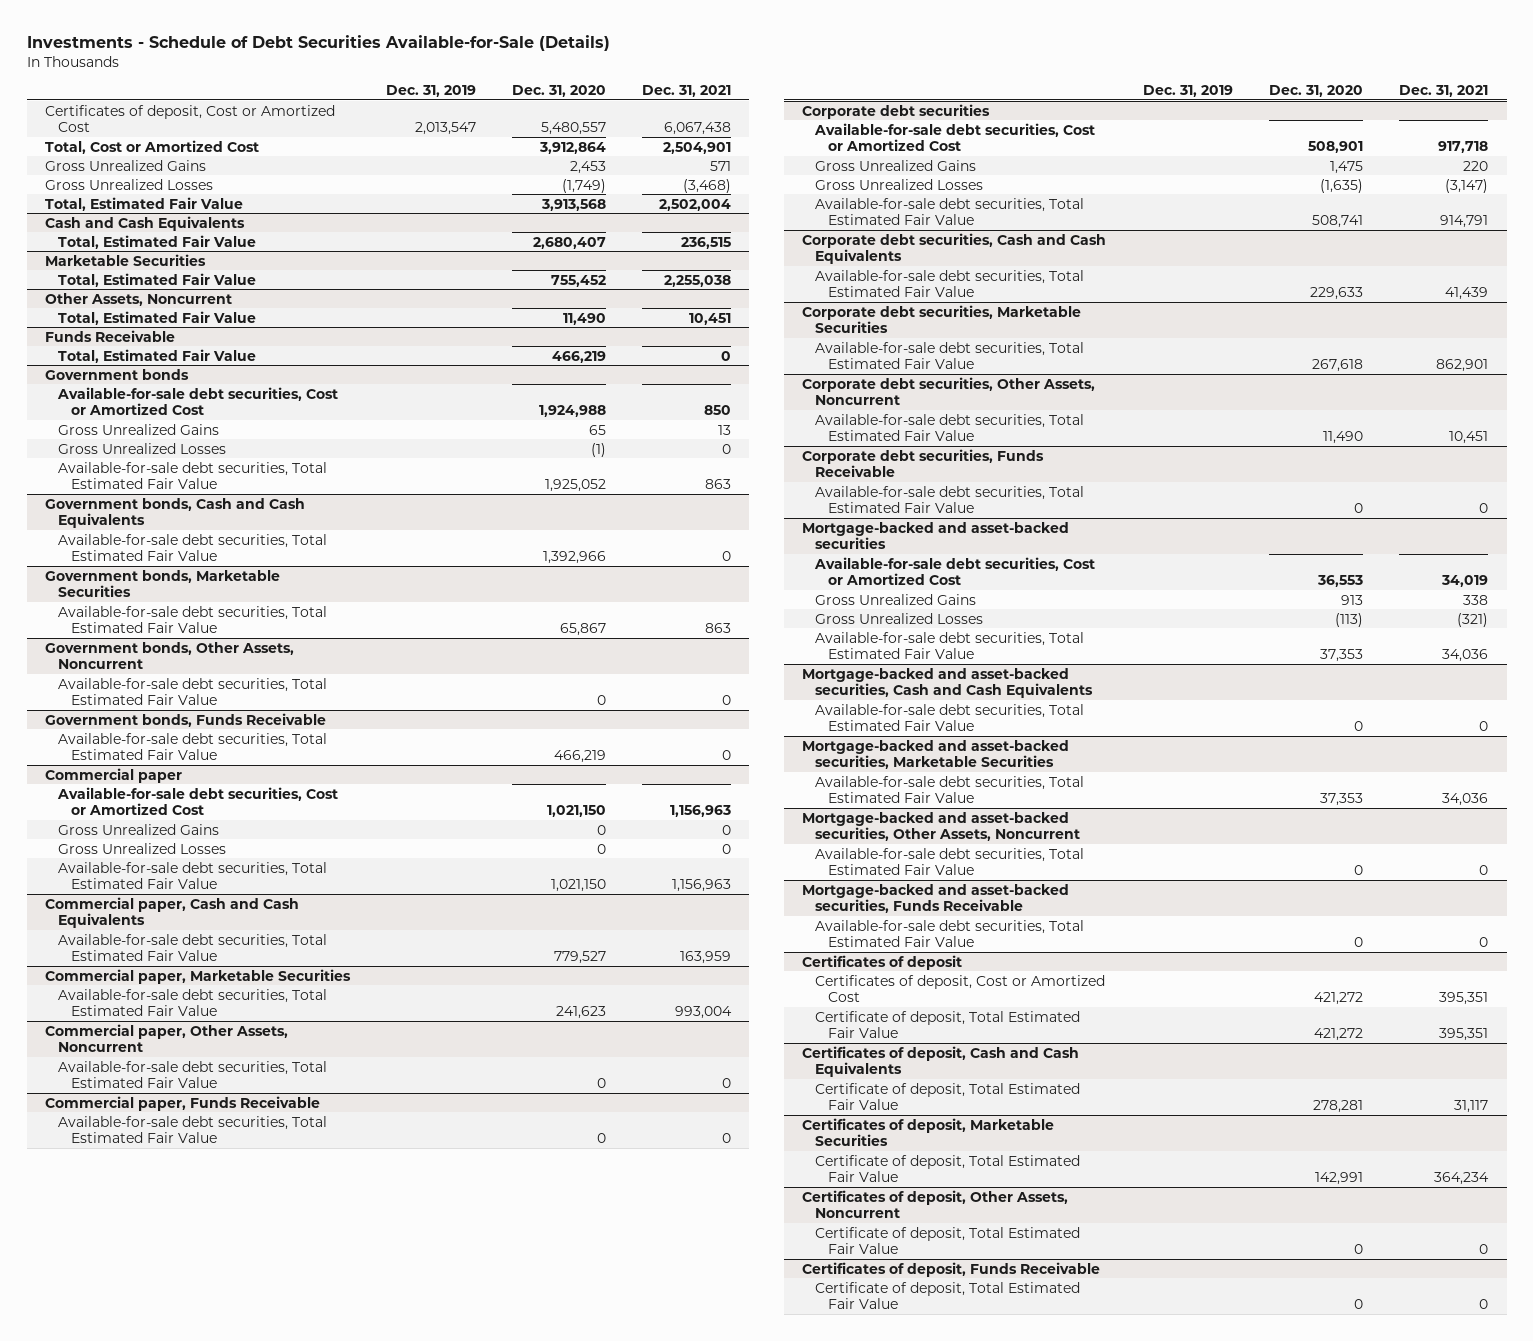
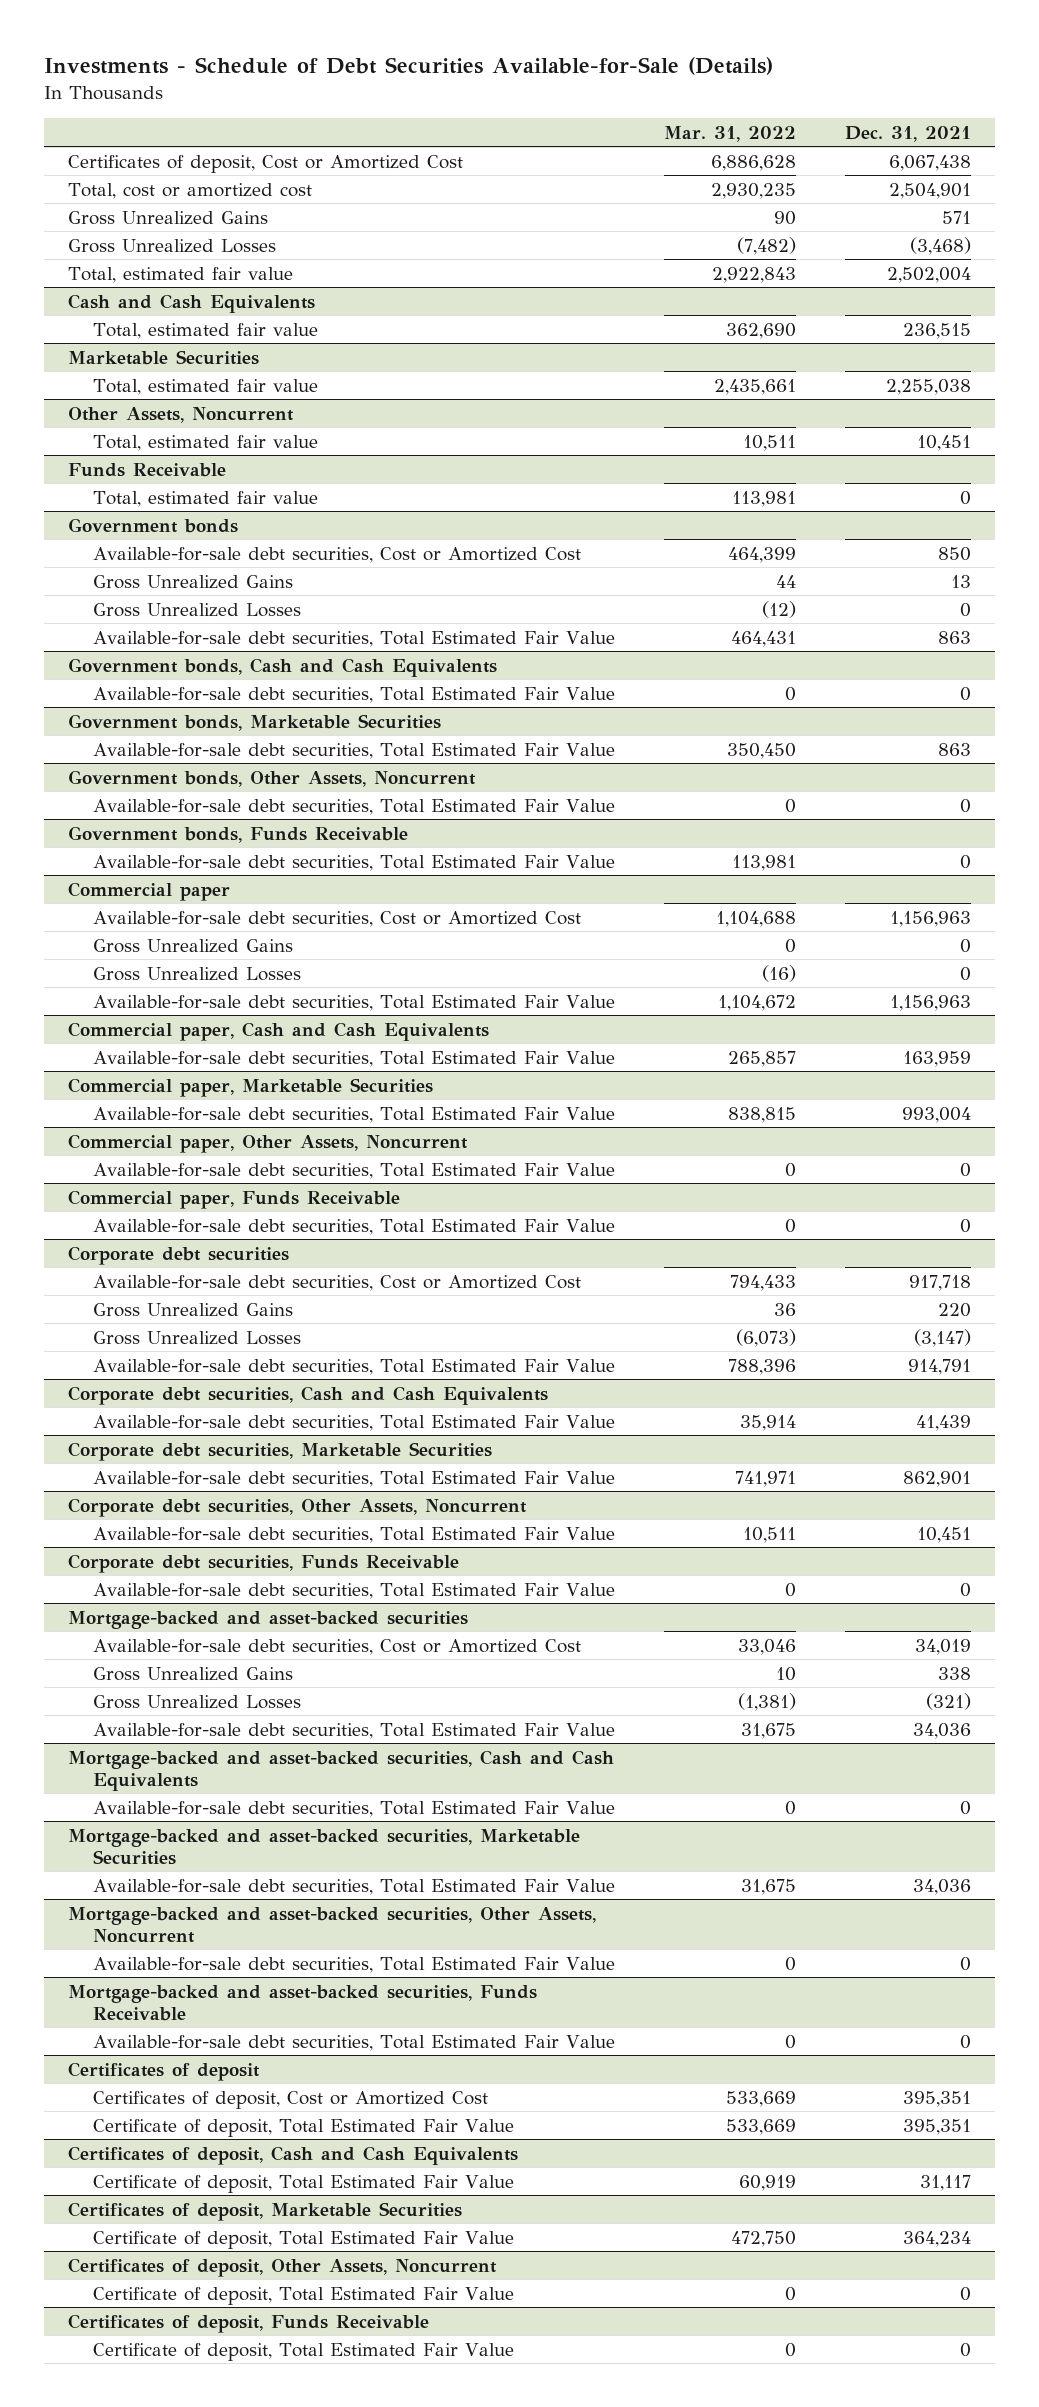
[385,84,476,97] Dec. 31, 2019 -> none
[512,84,607,97] Dec. 31, 2020 -> none
none -> [663,125,796,142] Mar. 31, 2022
[44,139,259,154] Total, Cost or Amortized Cost -> [68,182,313,199] Total, cost or amortized cost
[44,196,243,211] Total, Estimated Fair Value -> [68,266,294,283] Total, estimated fair value
[57,234,256,249] Total, Estimated Fair Value -> [92,322,318,339] Total, estimated fair value
[57,272,256,287] Total, Estimated Fair Value -> [92,378,318,395] Total, estimated fair value
[57,310,256,325] Total, Estimated Fair Value -> [92,434,318,451] Total, estimated fair value
[57,348,256,363] Total, Estimated Fair Value -> [92,490,318,507] Total, estimated fair value

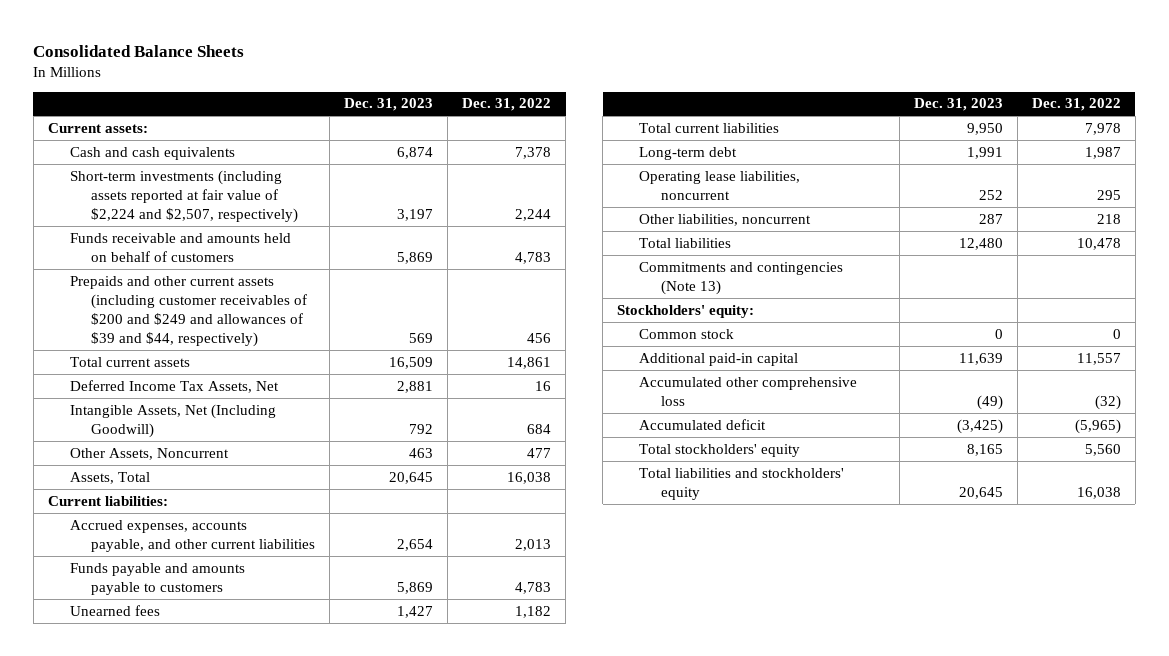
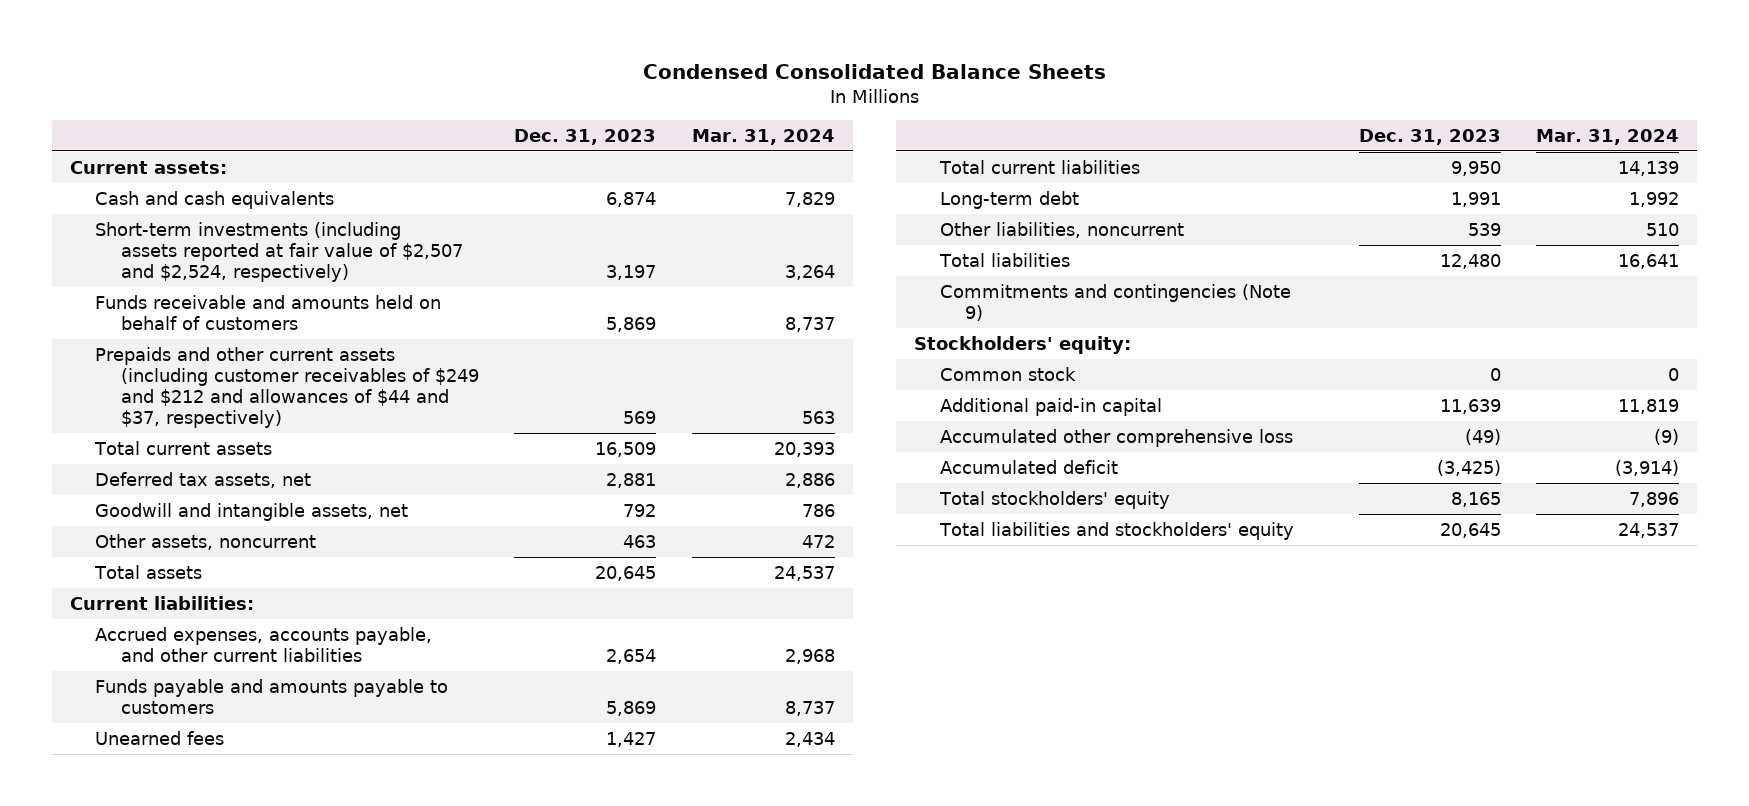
[33,44,245,57] Consolidated Balance Sheets -> [642,64,1106,80] Condensed Consolidated Balance Sheets
[462,98,552,112] Dec. 31, 2022 -> none
none -> [691,128,835,145] Mar. 31, 2024
[69,169,299,224] Short-term investments (including assets reported at fair value of $2,224 and $2,507, respectively) -> [95,221,463,283] Short-term investments (including assets reported at fair value of $2,507 and $2,524, respectively)
[69,275,308,348] Prepaids and other current assets (including customer receivables of $200 and $249 and allowances of $39 and $44, respectively) -> [95,346,479,429] Prepaids and other current assets (including customer receivables of $249 and $212 and allowances of $44 and $37, respectively)
[69,379,279,393] Deferred Income Tax Assets, Net -> [95,471,312,488] Deferred tax assets, net
[69,403,276,438] Intangible Assets, Net (Including Goodwill) -> [95,502,409,521] Goodwill and intangible assets, net
[69,447,229,460] Other Assets, Noncurrent -> [95,533,317,550] Other assets, noncurrent
[69,471,150,484] Assets, Total -> [94,564,203,579] Total assets
[639,170,801,200] Operating lease liabilities, noncurrent -> none
[978,213,1003,224] 287 -> [1467,222,1501,236] 539
[639,261,844,295] Commitments and contingencies (Note 13) -> [939,283,1291,321] Commitments and contingencies (Note 9)

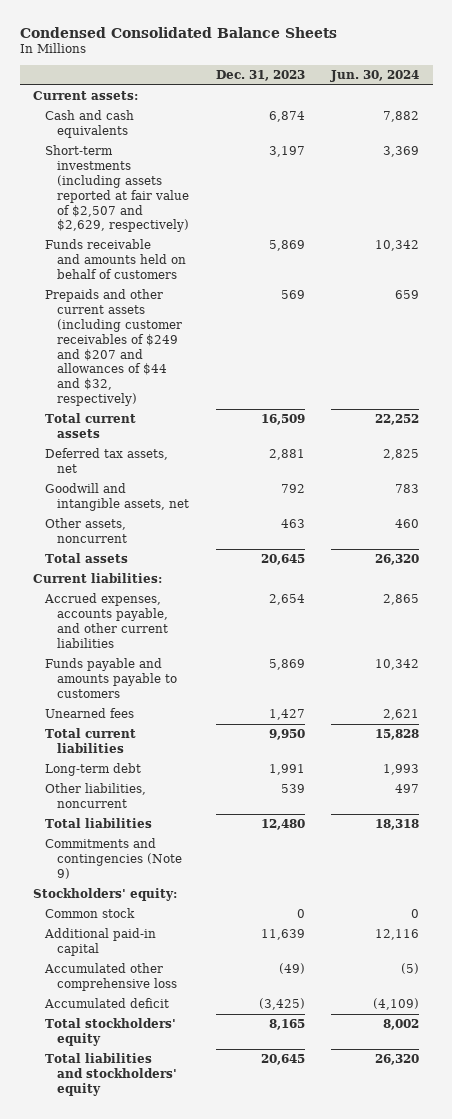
[691,128,835,145] Mar. 31, 2024 -> none
none -> [330,70,420,83] Jun. 30, 2024
[95,221,463,283] Short-term investments (including assets reported at fair value of $2,507 and $2,524, respectively) -> [45,145,190,233] Short-term investments (including assets reported at fair value of $2,507 and $2,629, respectively)
[95,346,479,429] Prepaids and other current assets (including customer receivables of $249 and $212 and allowances of $44 and $37, respectively) -> [45,289,183,406] Prepaids and other current assets (including customer receivables of $249 and $207 and allowances of $44 and $32, respectively)

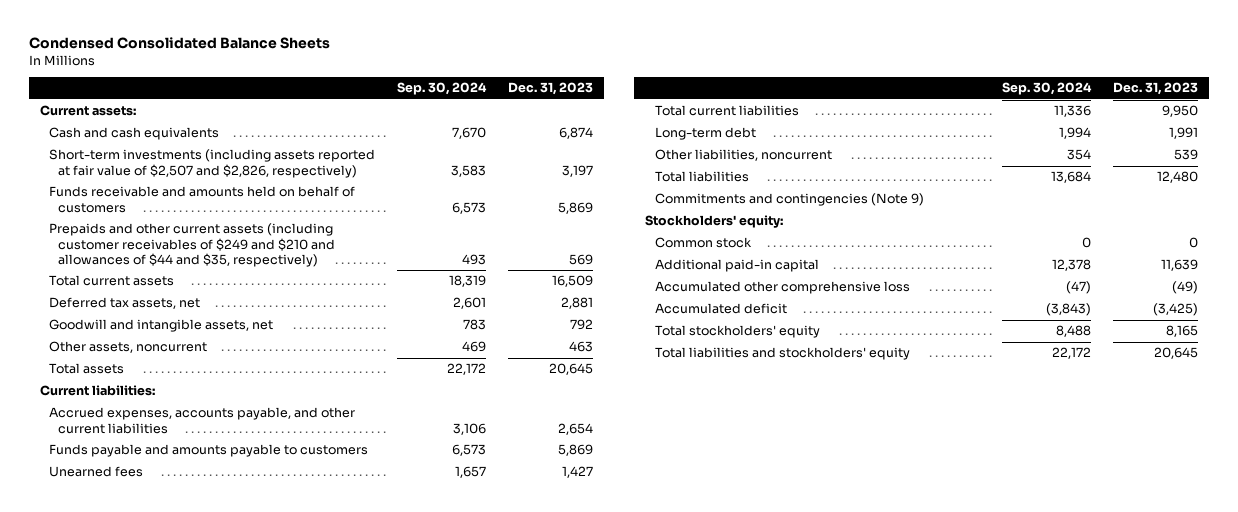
[330,70,420,83] Jun. 30, 2024 -> none
none -> [396,82,487,96] Sep. 30, 2024
[45,145,190,233] Short-term investments (including assets reported at fair value of $2,507 and $2,629, respectively) -> [48,149,375,178] Short-term investments (including assets reported at fair value of $2,507 and $2,826, respectively)
[45,289,183,406] Prepaids and other current assets (including customer receivables of $249 and $207 and allowances of $44 and $32, respectively) -> [48,223,335,268] Prepaids and other current assets (including customer receivables of $249 and $210 and allowances of $44 and $35, respectively)

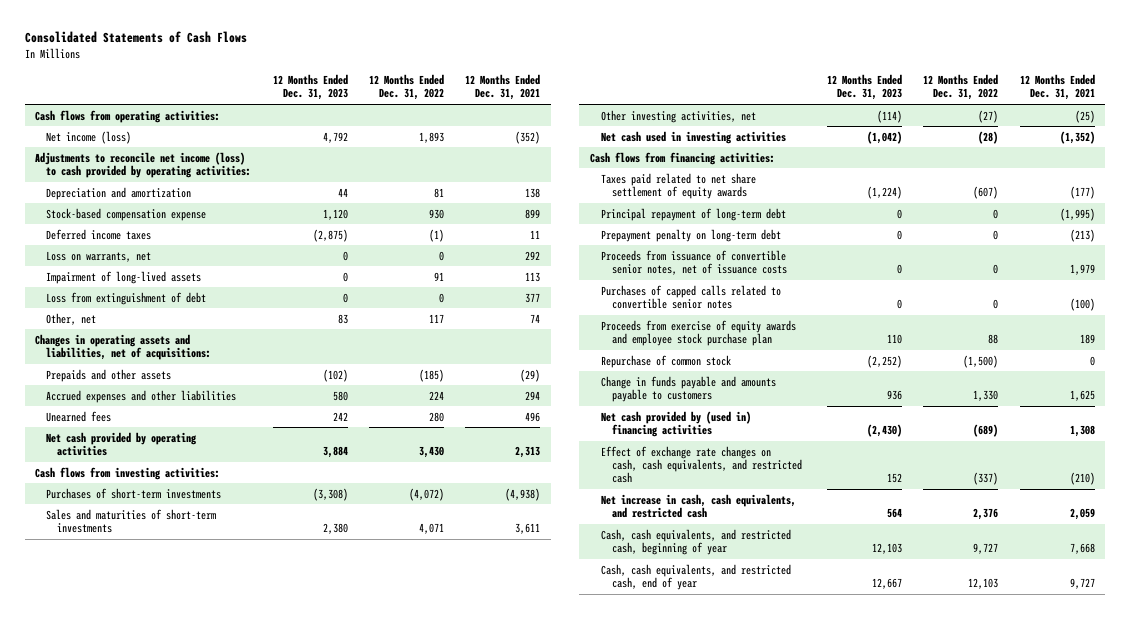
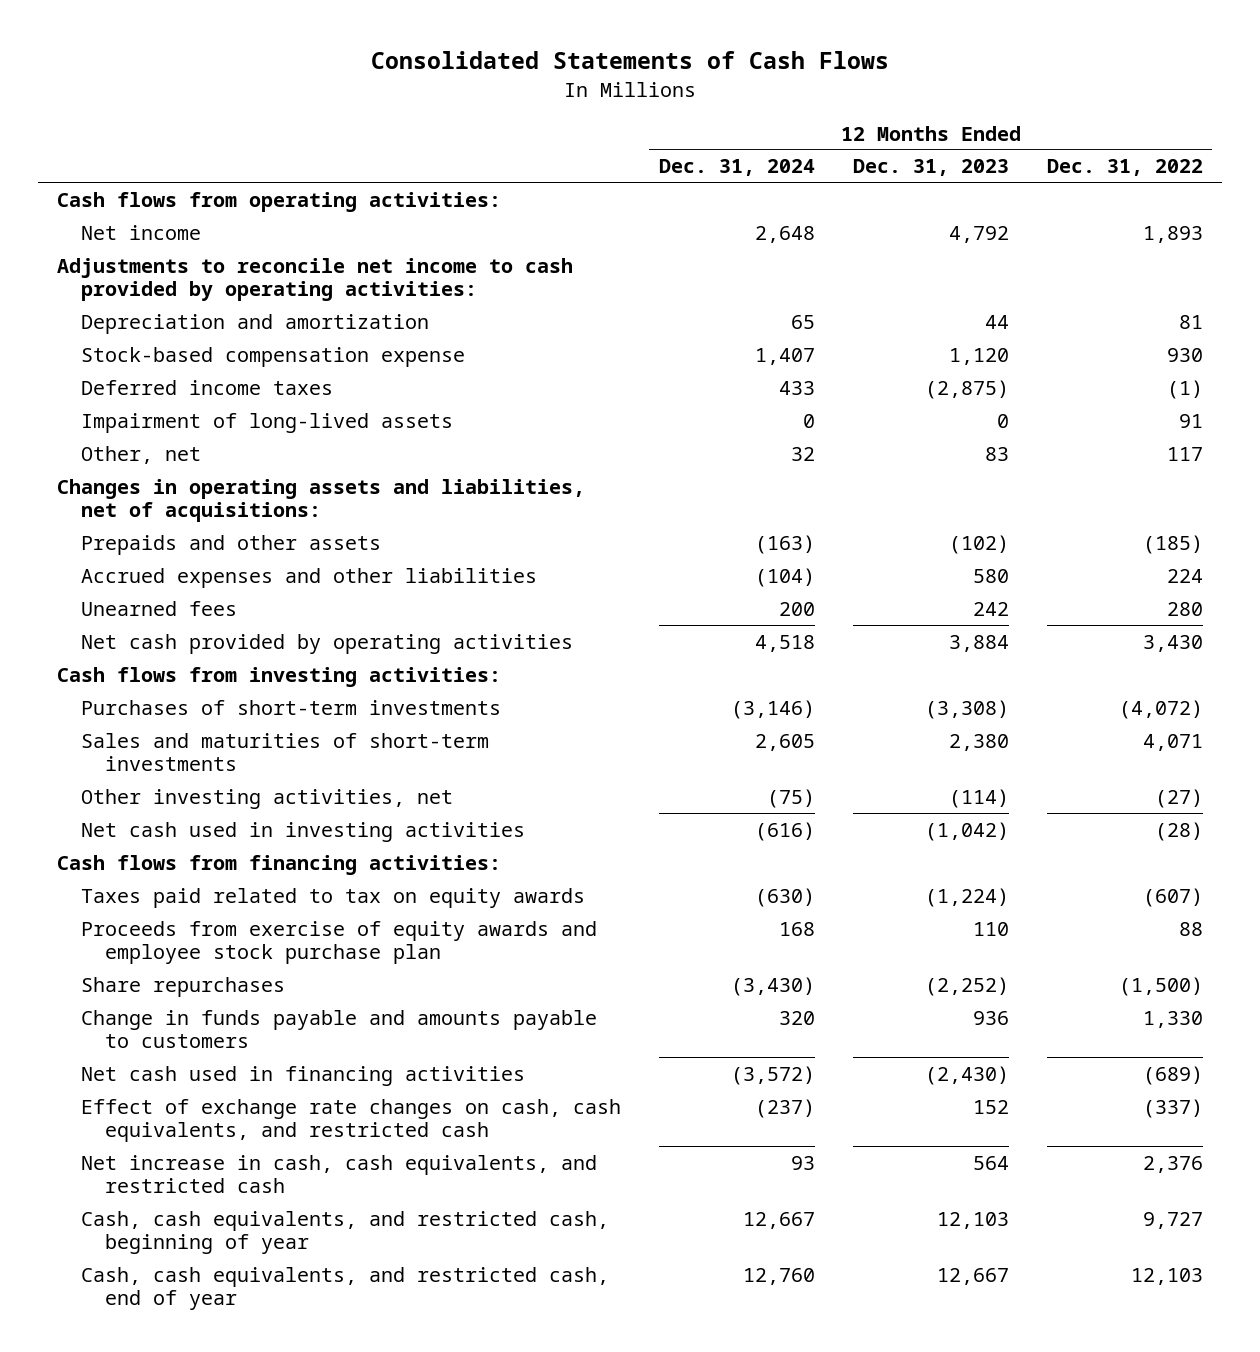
[464,74,540,101] 12 Months Ended Dec. 31, 2021 -> none
none -> [658,159,815,177] Dec. 31, 2024
[46,130,132,144] Net income (loss) -> [81,224,202,240] Net income
[35,151,252,178] Adjustments to reconcile net income (loss) to cash provided by operating activities: -> [57,257,574,302] Adjustments to reconcile net income to cash provided by operating activities:
[46,250,152,262] Loss on warrants, net -> none
[46,291,207,305] Loss from extinguishment of debt -> none
[600,207,786,221] Principal repayment of long-term debt -> none
[600,228,781,242] Prepayment penalty on long-term debt -> none
[600,249,787,275] Proceeds from issuance of convertible senior notes, net of issuance costs -> none
[600,284,781,309] Purchases of capped calls related to convertible senior notes -> none
[600,172,756,199] Taxes paid related to net share settlement of equity awards -> [81,887,586,908] Taxes paid related to tax on equity awards
[600,354,731,368] Repurchase of common stock -> [81,976,286,997] Share repurchases
[600,410,751,437] Net cash provided by (used in) financing activities -> [81,1065,526,1086] Net cash used in financing activities

